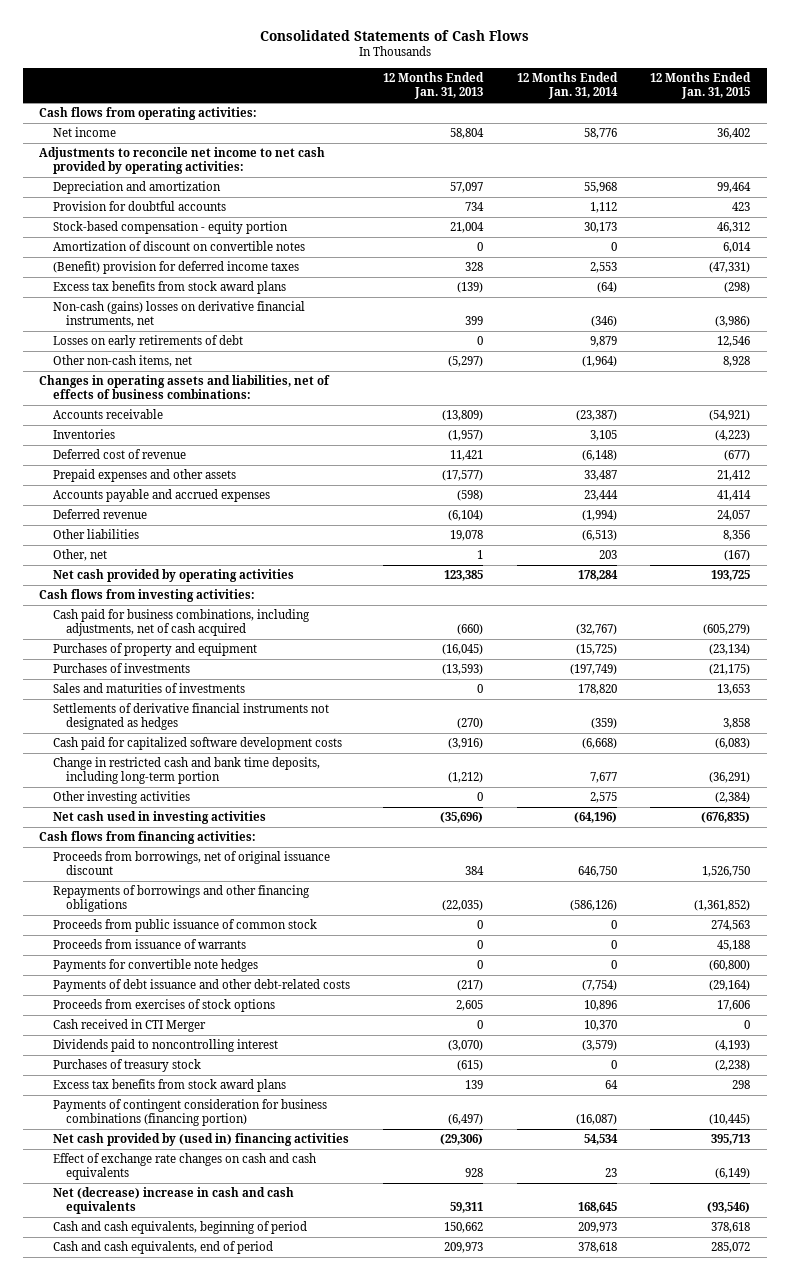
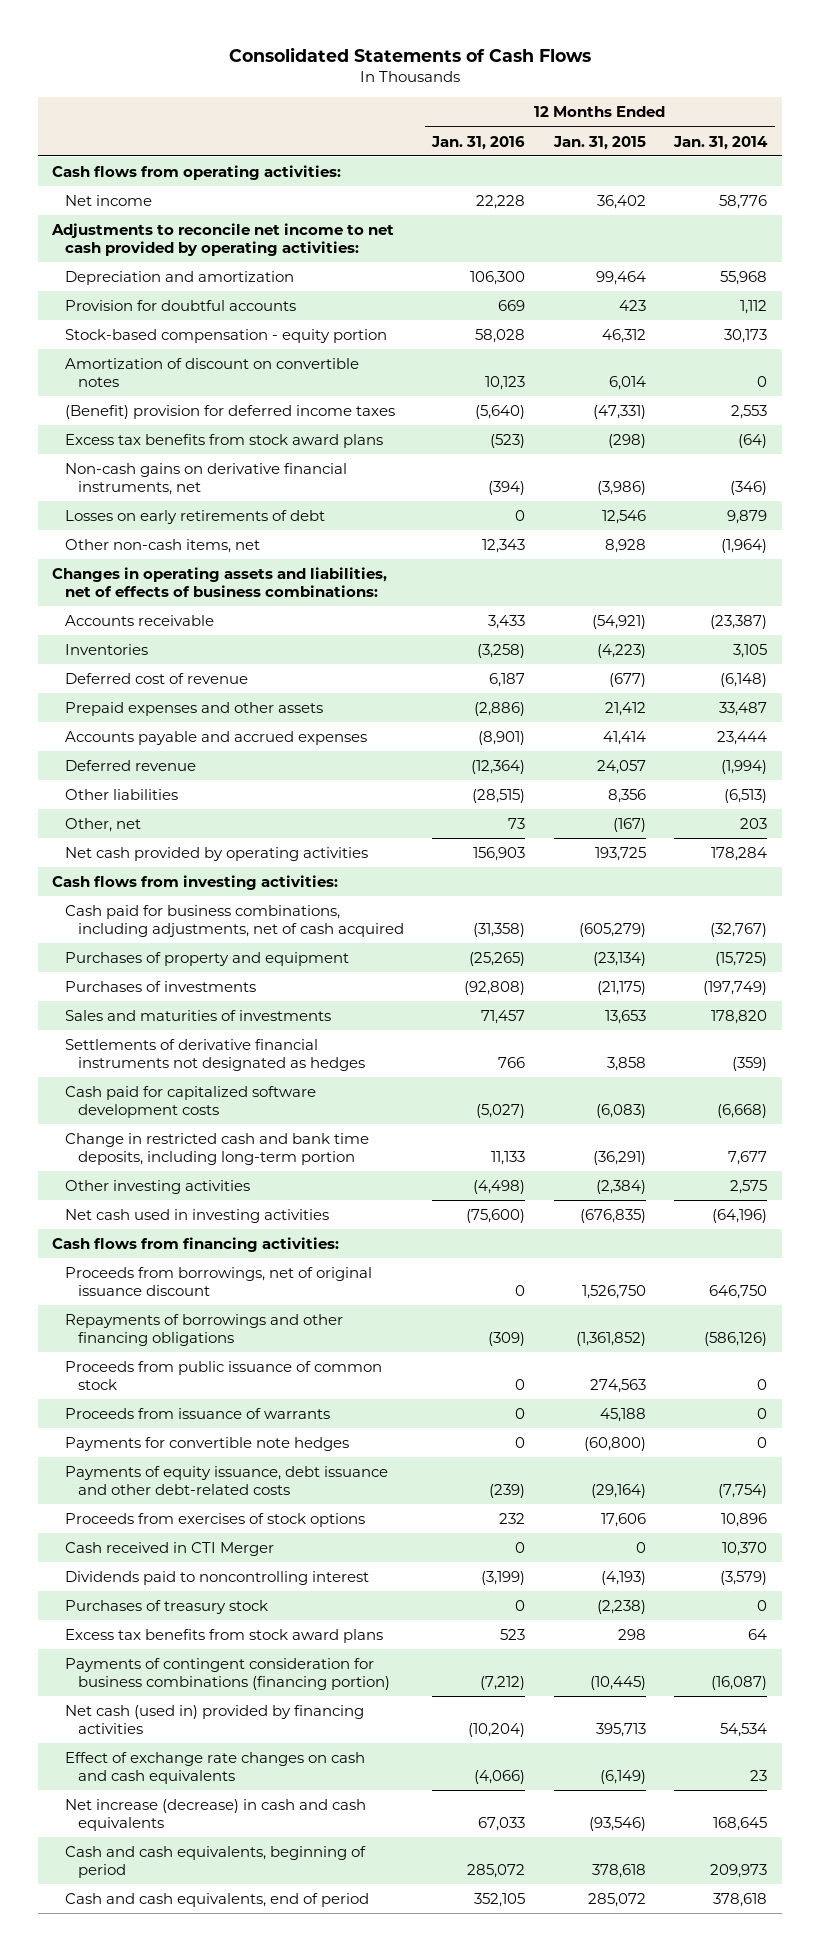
[383,72,485,100] 12 Months Ended Jan. 31, 2013 -> none
none -> [431,135,526,150] Jan. 31, 2016
[52,301,305,328] Non-cash (gains) losses on derivative financial instruments, net -> [65,462,348,495] Non-cash gains on derivative financial instruments, net
[52,979,350,993] Payments of debt issuance and other debt-related costs -> [65,1465,389,1495] Payments of equity issuance, debt issuance and other debt-related costs
[52,1133,349,1147] Net cash provided by (used in) financing activities -> [65,1704,365,1734] Net cash (used in) provided by financing activities
[52,1187,294,1215] Net (decrease) increase in cash and cash equivalents -> [65,1798,367,1831] Net increase (decrease) in cash and cash equivalents

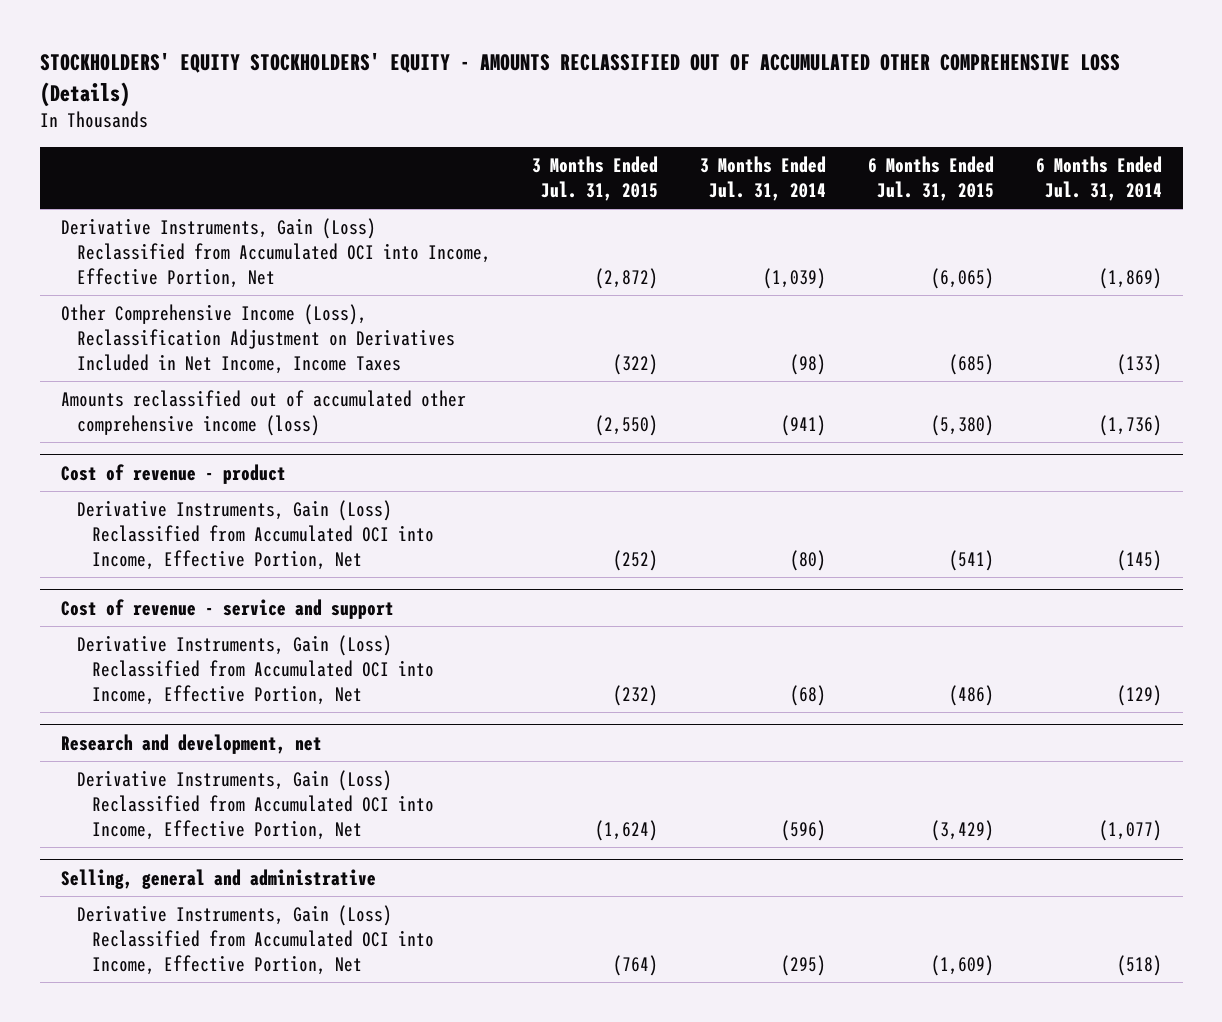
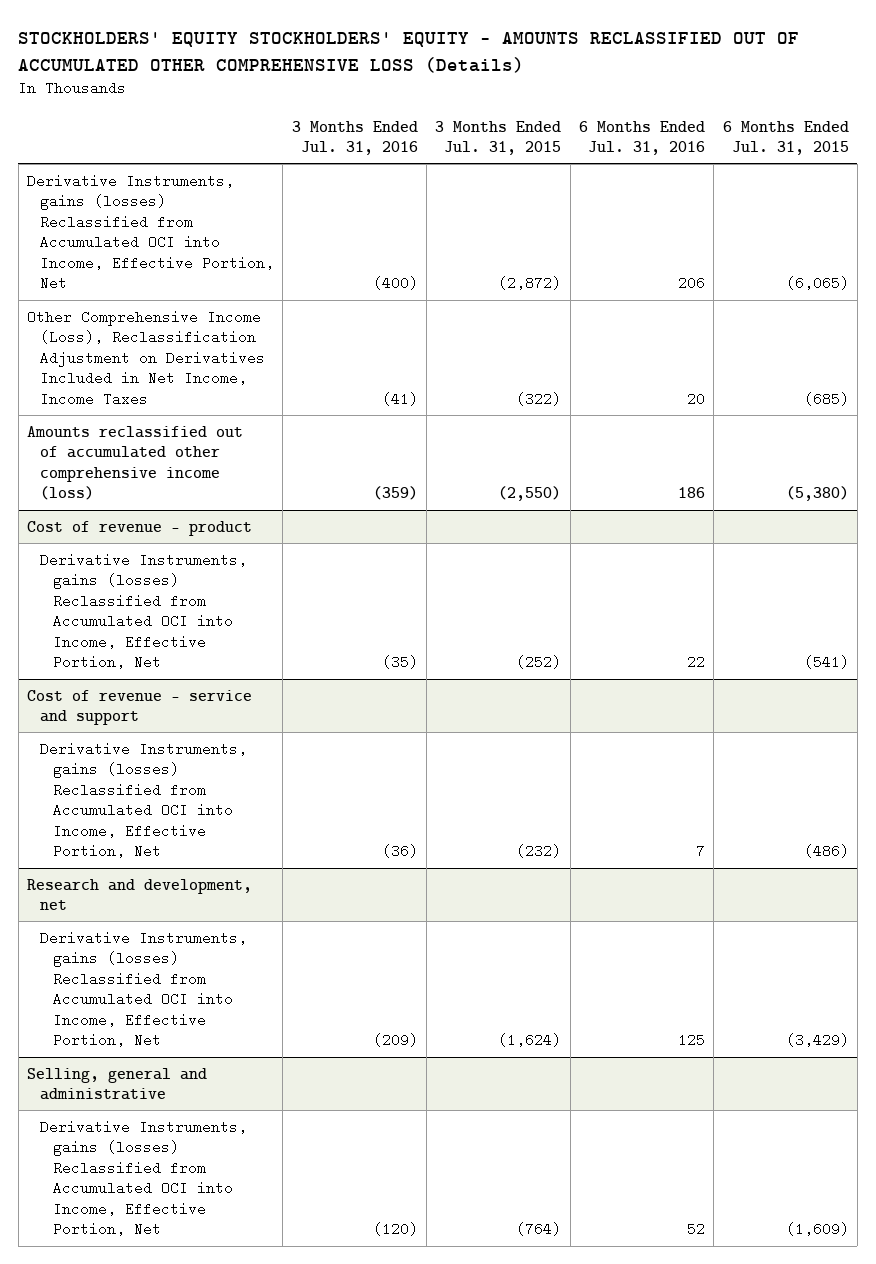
[700,156,827,201] 3 Months Ended Jul. 31, 2014 -> none
[1035,156,1162,201] 6 Months Ended Jul. 31, 2014 -> none
none -> [291,120,418,156] 3 Months Ended Jul. 31, 2016
none -> [578,120,705,156] 6 Months Ended Jul. 31, 2016
[60,218,491,288] Derivative Instruments, Gain (Loss) Reclassified from Accumulated OCI into Income, Effective Portion, Net -> [26,173,275,291] Derivative Instruments, gains (losses) Reclassified from Accumulated OCI into Income, Effective Portion, Net
[76,500,435,570] Derivative Instruments, Gain (Loss) Reclassified from Accumulated OCI into Income, Effective Portion, Net -> [40,552,248,670] Derivative Instruments, gains (losses) Reclassified from Accumulated OCI into Income, Effective Portion, Net
[76,635,435,705] Derivative Instruments, Gain (Loss) Reclassified from Accumulated OCI into Income, Effective Portion, Net -> [40,741,248,859] Derivative Instruments, gains (losses) Reclassified from Accumulated OCI into Income, Effective Portion, Net
[76,770,435,840] Derivative Instruments, Gain (Loss) Reclassified from Accumulated OCI into Income, Effective Portion, Net -> [40,930,248,1048] Derivative Instruments, gains (losses) Reclassified from Accumulated OCI into Income, Effective Portion, Net
[76,905,435,975] Derivative Instruments, Gain (Loss) Reclassified from Accumulated OCI into Income, Effective Portion, Net -> [40,1119,248,1237] Derivative Instruments, gains (losses) Reclassified from Accumulated OCI into Income, Effective Portion, Net

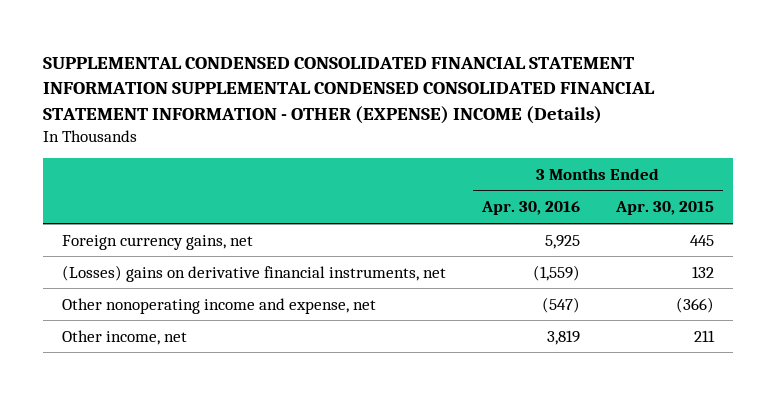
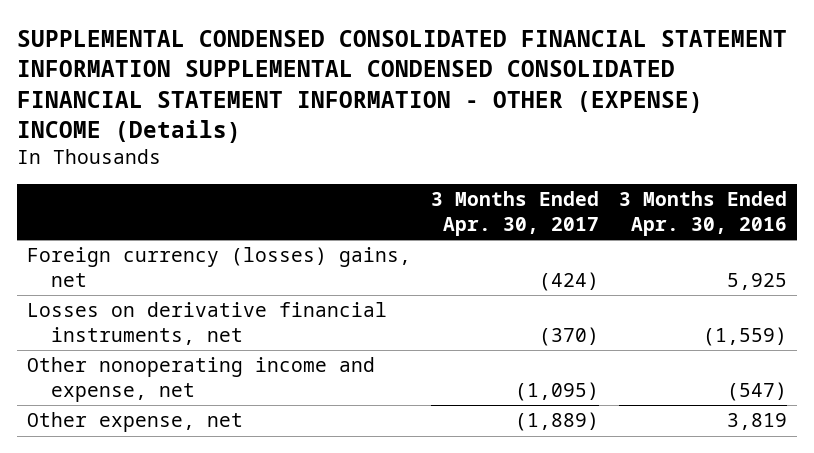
[615,201,715,216] Apr. 30, 2015 -> none
none -> [430,191,599,236] 3 Months Ended Apr. 30, 2017
[61,234,253,250] Foreign currency gains, net -> [26,247,411,288] Foreign currency (losses) gains, net
[61,264,446,282] (Losses) gains on derivative financial instruments, net -> [26,302,387,346] Losses on derivative financial instruments, net
[61,329,187,345] Other income, net -> [26,412,243,433] Other expense, net

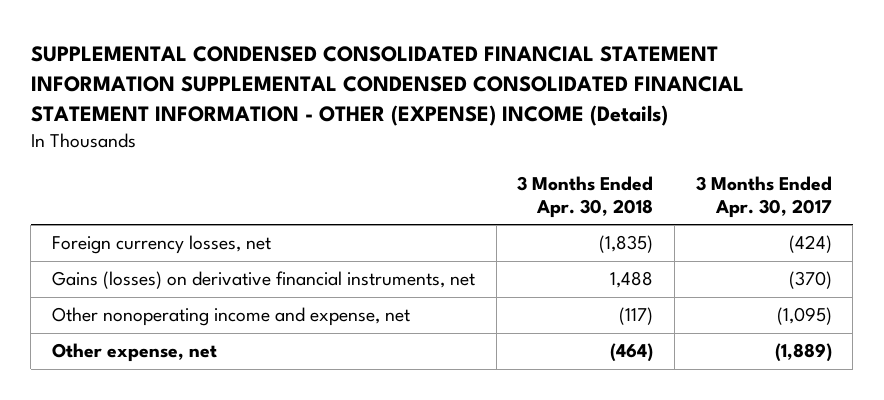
[618,191,787,236] 3 Months Ended Apr. 30, 2016 -> none
none -> [517,176,654,218] 3 Months Ended Apr. 30, 2018
[26,247,411,288] Foreign currency (losses) gains, net -> [51,235,271,255] Foreign currency losses, net
[26,302,387,346] Losses on derivative financial instruments, net -> [51,271,475,290] Gains (losses) on derivative financial instruments, net

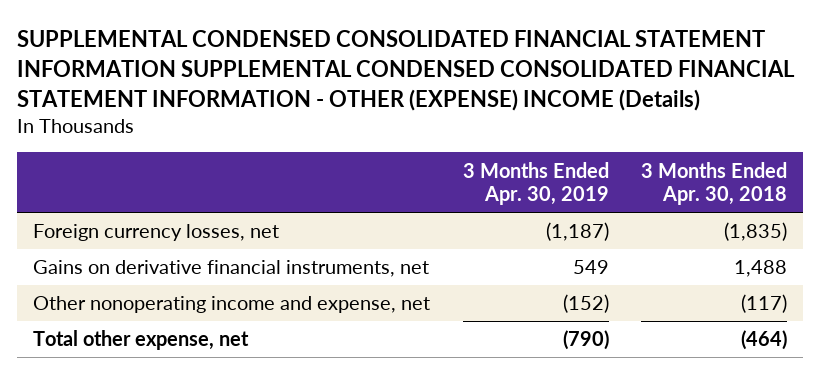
[695,176,832,218] 3 Months Ended Apr. 30, 2017 -> none
none -> [462,161,609,206] 3 Months Ended Apr. 30, 2019
[51,271,475,290] Gains (losses) on derivative financial instruments, net -> [33,260,430,278] Gains on derivative financial instruments, net
[51,343,217,363] Other expense, net -> [33,330,250,351] Total other expense, net

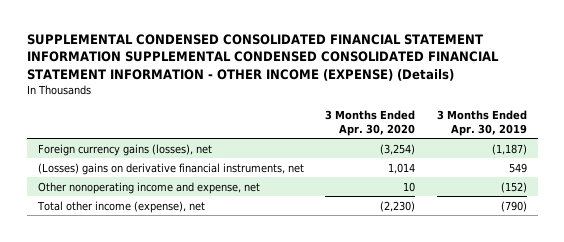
[16,29,795,112] SUPPLEMENTAL CONDENSED CONSOLIDATED FINANCIAL STATEMENT INFORMATION SUPPLEMENTAL CONDENSED CONSOLIDATED FINANCIAL STATEMENT INFORMATION - OTHER (EXPENSE) INCOME (Details) -> [26,34,499,81] SUPPLEMENTAL CONDENSED CONSOLIDATED FINANCIAL STATEMENT INFORMATION SUPPLEMENTAL CONDENSED CONSOLIDATED FINANCIAL STATEMENT INFORMATION - OTHER INCOME (EXPENSE) (Details)
[641,161,788,206] 3 Months Ended Apr. 30, 2018 -> none
none -> [325,109,416,136] 3 Months Ended Apr. 30, 2020
[33,224,280,242] Foreign currency losses, net -> [37,143,212,156] Foreign currency gains (losses), net
[33,260,430,278] Gains on derivative financial instruments, net -> [37,162,304,175] (Losses) gains on derivative financial instruments, net
[33,330,250,351] Total other expense, net -> [36,200,205,213] Total other income (expense), net

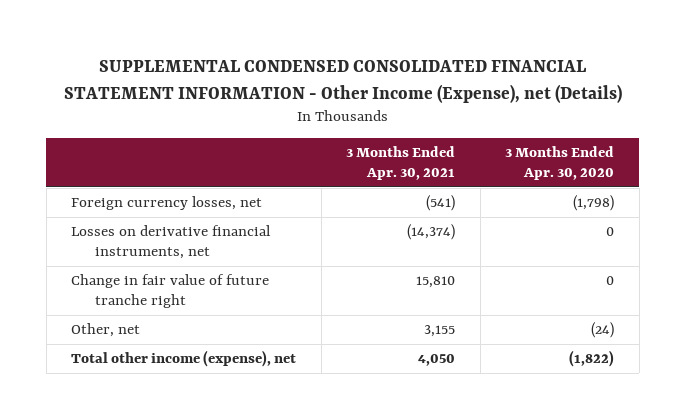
[26,34,499,81] SUPPLEMENTAL CONDENSED CONSOLIDATED FINANCIAL STATEMENT INFORMATION SUPPLEMENTAL CONDENSED CONSOLIDATED FINANCIAL STATEMENT INFORMATION - OTHER INCOME (EXPENSE) (Details) -> [63,60,622,103] SUPPLEMENTAL CONDENSED CONSOLIDATED FINANCIAL STATEMENT INFORMATION - Other Income (Expense), net (Details)
[436,109,527,136] 3 Months Ended Apr. 30, 2019 -> none
none -> [346,146,456,181] 3 Months Ended Apr. 30, 2021
[37,143,212,156] Foreign currency gains (losses), net -> [71,196,263,211] Foreign currency losses, net
[380,143,416,155] (3,254) -> [573,195,615,212] (1,798)
[37,162,304,175] (Losses) gains on derivative financial instruments, net -> [71,225,272,260] Losses on derivative financial instruments, net
[388,162,416,174] 1,014 -> [606,227,615,237] 0
none -> [71,274,270,309] Change in fair value of future tranche right
[37,181,260,194] Other nonoperating income and expense, net -> [71,323,141,338] Other, net
[403,181,416,192] 10 -> [591,322,615,339] (24)
[380,200,416,212] (2,230) -> [569,350,615,368] (1,822)

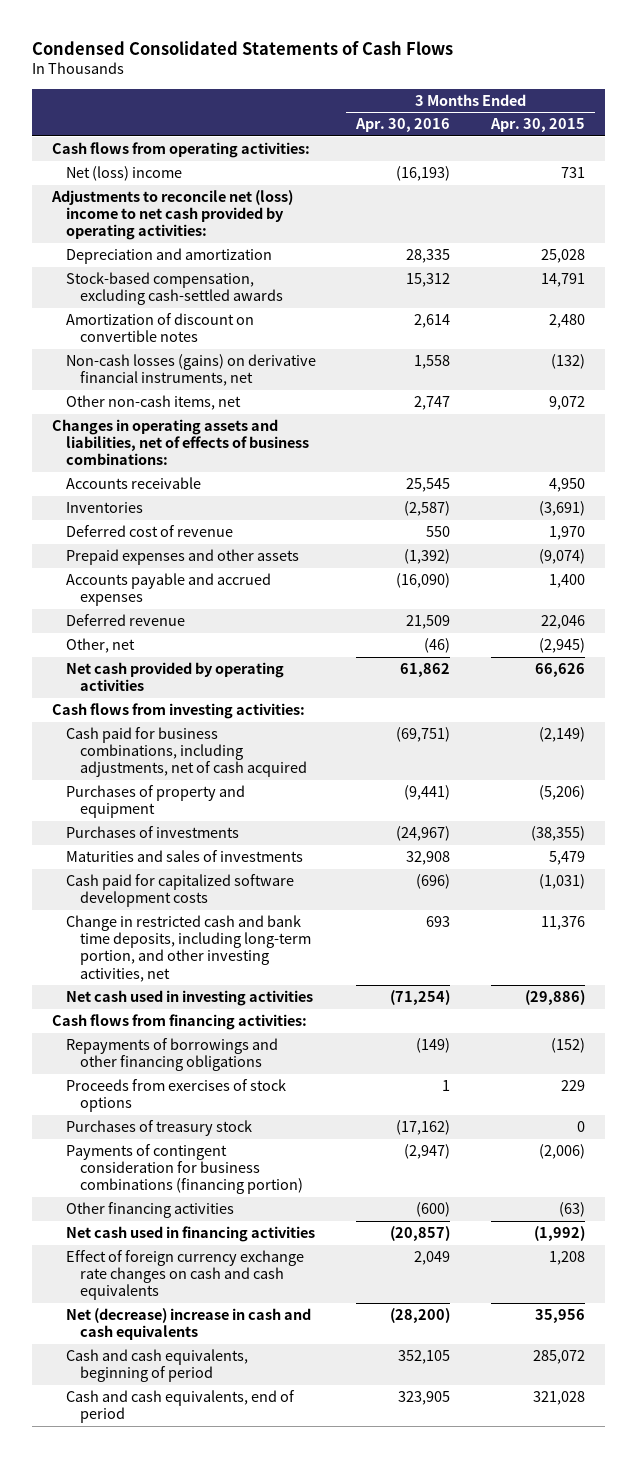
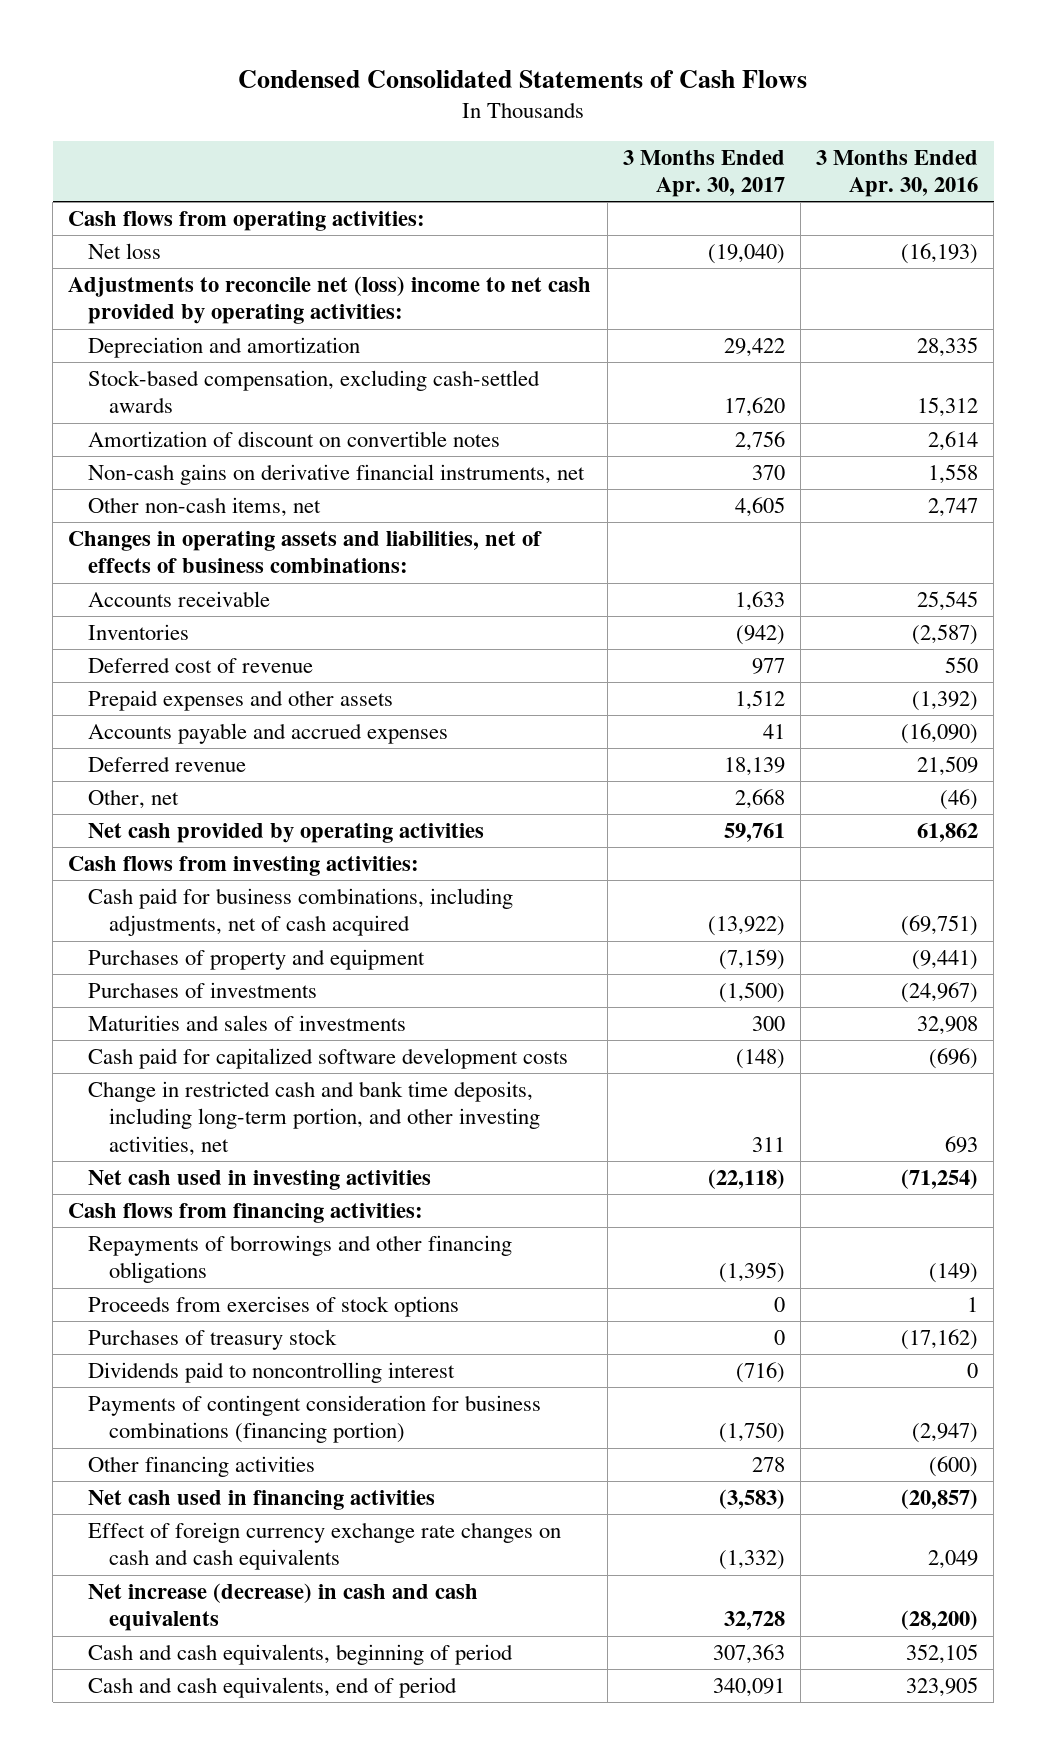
[489,118,585,133] Apr. 30, 2015 -> none
none -> [622,149,785,197] 3 Months Ended Apr. 30, 2017
[66,166,183,182] Net (loss) income -> [88,243,162,260] Net loss
[66,354,317,387] Non-cash losses (gains) on derivative financial instruments, net -> [88,464,586,486] Non-cash gains on derivative financial instruments, net
none -> [88,1362,456,1384] Dividends paid to noncontrolling interest
[66,1308,312,1341] Net (decrease) increase in cash and cash equivalents -> [88,1583,479,1632] Net increase (decrease) in cash and cash equivalents

